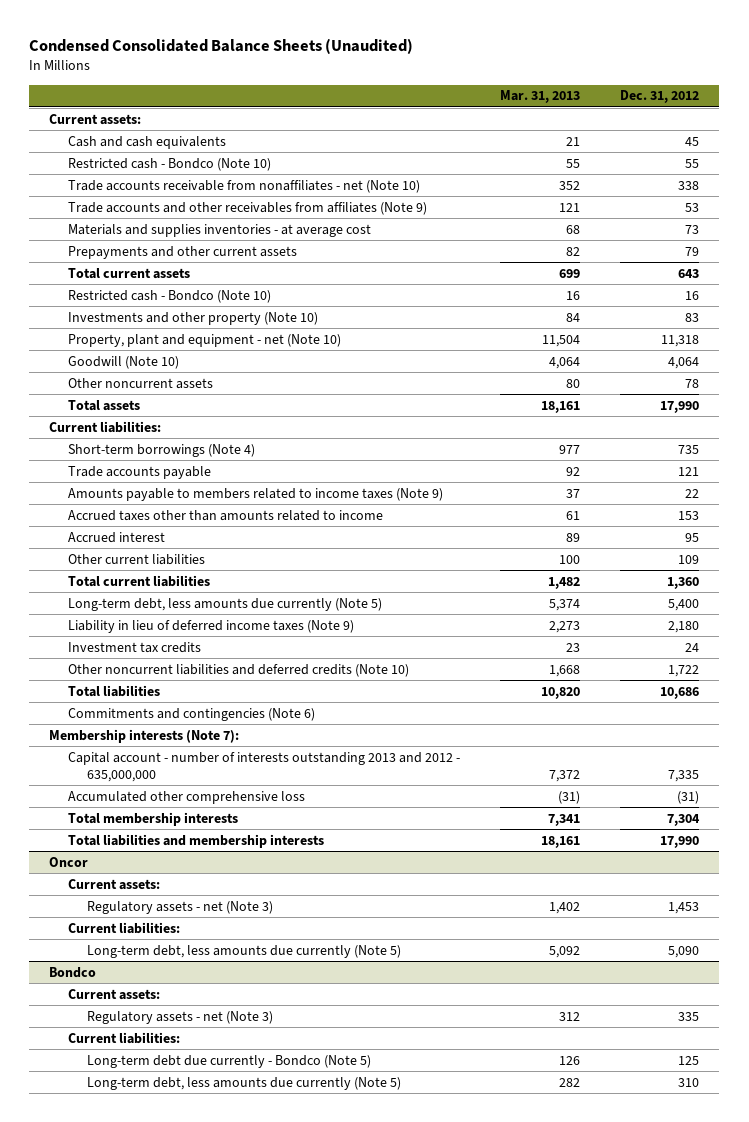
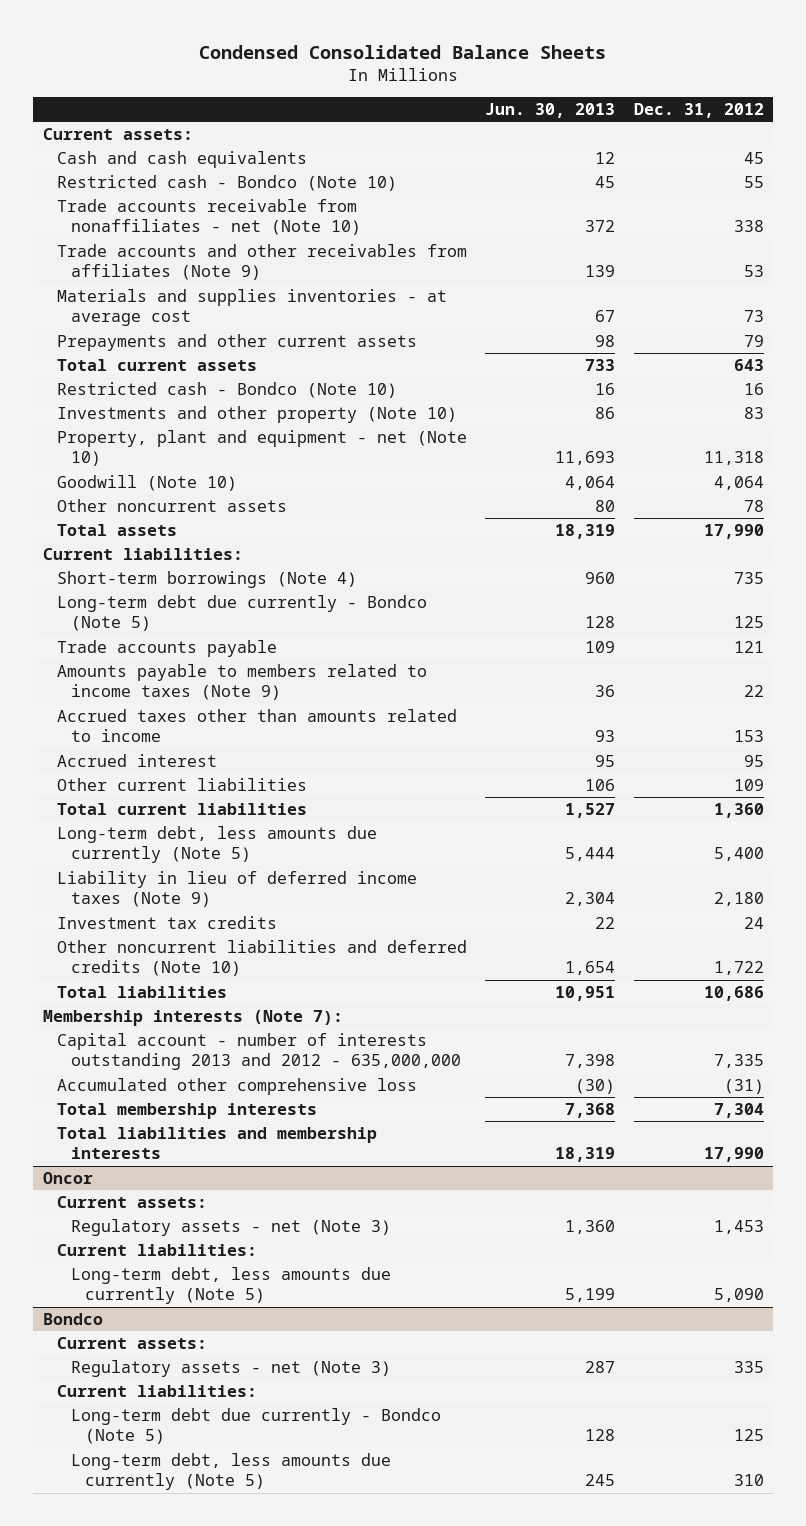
[29,38,414,55] Condensed Consolidated Balance Sheets (Unaudited) -> [199,44,607,59] Condensed Consolidated Balance Sheets
[500,90,581,104] Mar. 31, 2013 -> none
none -> [485,102,616,118] Jun. 30, 2013
none -> [56,595,427,632] Long-term debt due currently - Bondco (Note 5)
[68,707,316,721] Commitments and contingencies (Note 6) -> none

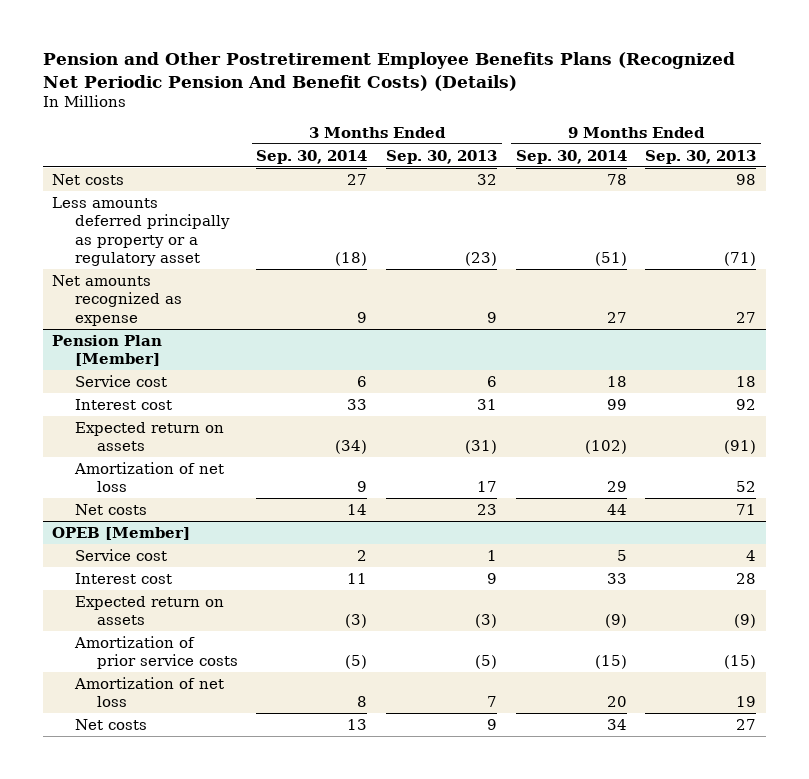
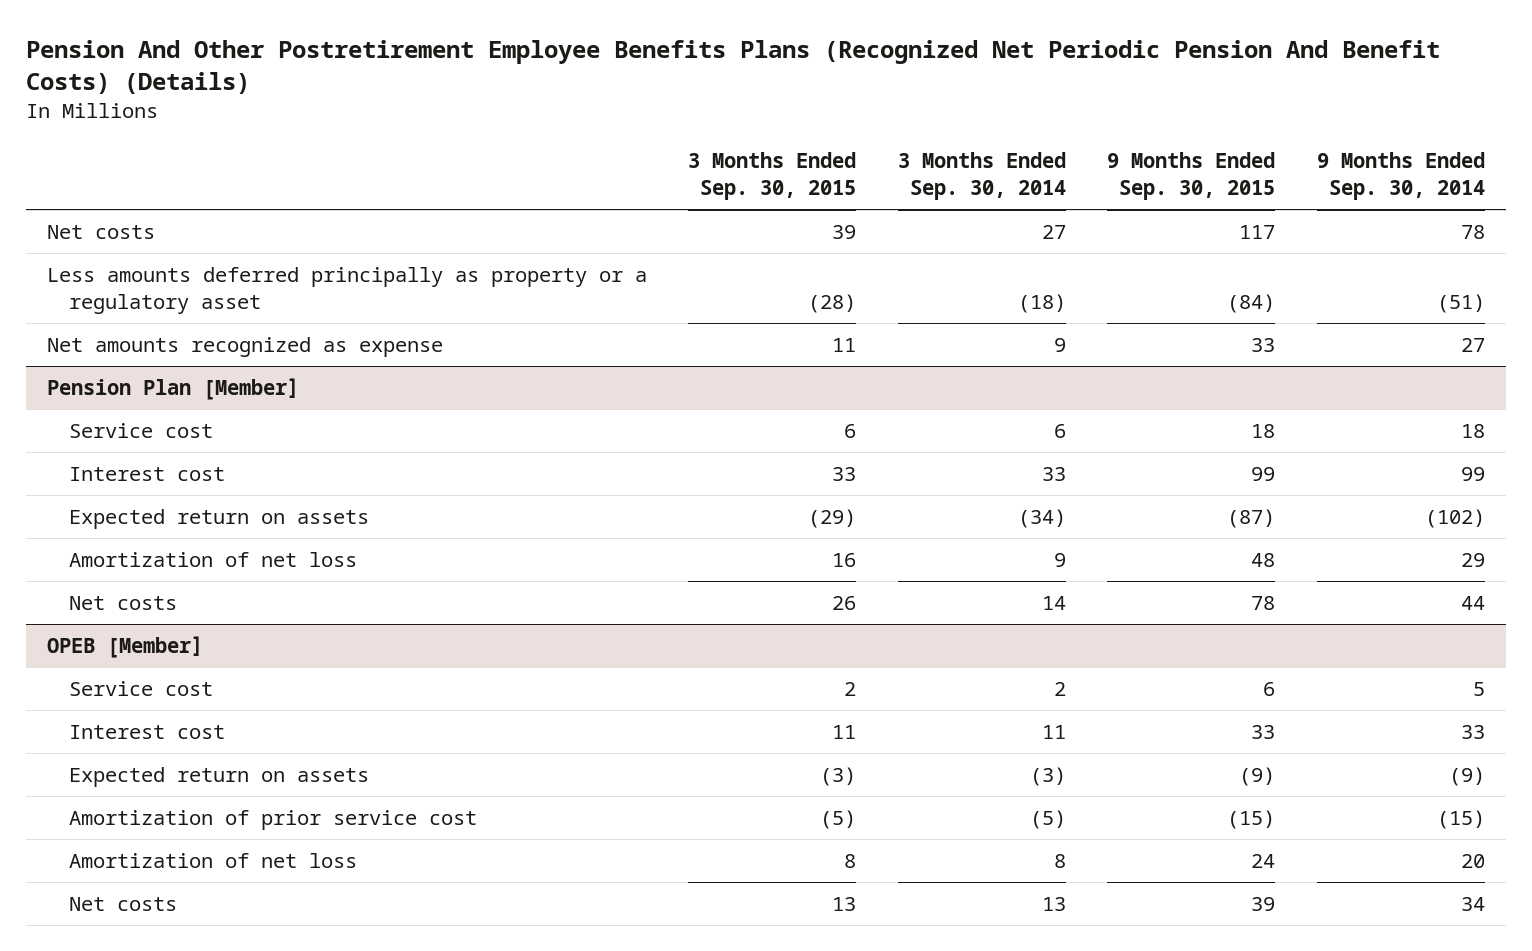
[43,52,736,91] Pension and Other Postretirement Employee Benefits Plans (Recognized Net Periodic Pension And Benefit Costs) (Details) -> [26,40,1441,95] Pension And Other Postretirement Employee Benefits Plans (Recognized Net Periodic Pension And Benefit Costs) (Details)
[386,149,498,164] Sep. 30, 2013 -> none
[645,149,757,164] Sep. 30, 2013 -> none
none -> [688,152,857,201] 3 Months Ended Sep. 30, 2015
none -> [1107,152,1276,201] 9 Months Ended Sep. 30, 2015
[73,635,238,670] Amortization of prior service costs -> [68,810,477,831] Amortization of prior service cost

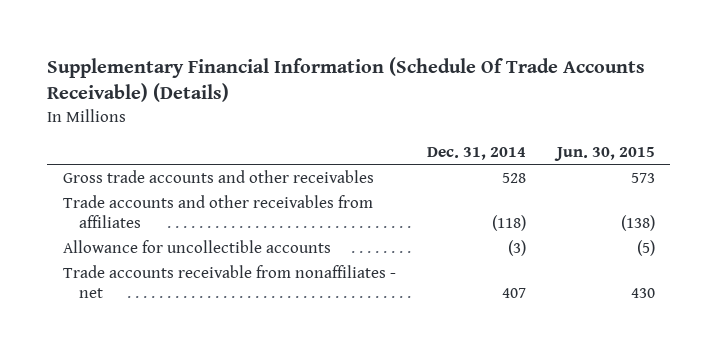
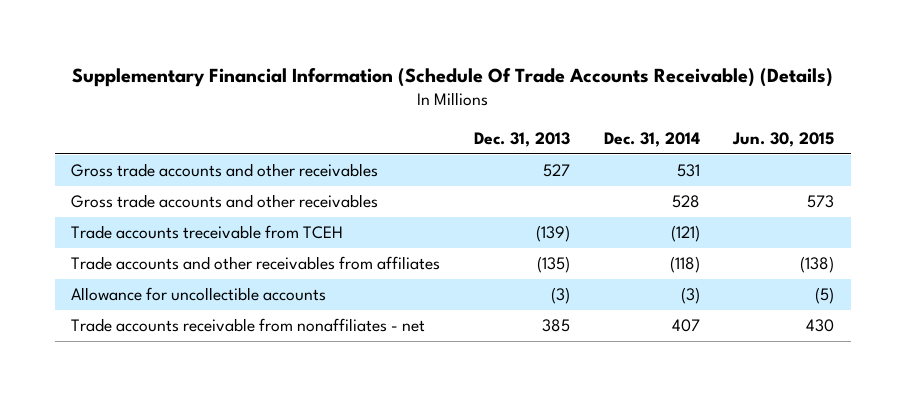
none -> [474,132,571,148] Dec. 31, 2013
none -> [71,163,379,178] Gross trade accounts and other receivables
none -> [71,225,344,240] Trade accounts treceivable from TCEH

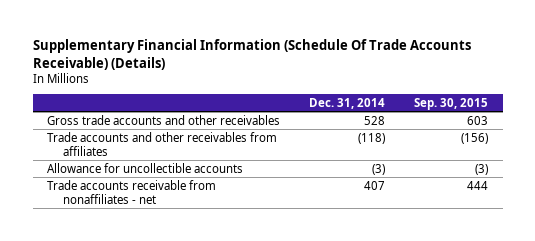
[474,132,571,148] Dec. 31, 2013 -> none
[732,132,835,148] Jun. 30, 2015 -> none
none -> [414,97,489,110] Sep. 30, 2015
[71,163,379,178] Gross trade accounts and other receivables -> none
[71,225,344,240] Trade accounts treceivable from TCEH -> none

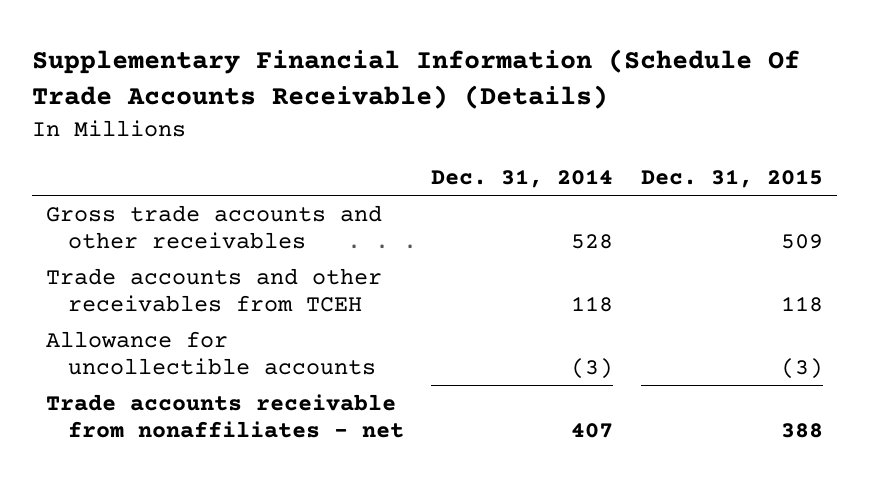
[414,97,489,110] Sep. 30, 2015 -> none
none -> [641,168,824,188] Dec. 31, 2015
[47,131,278,156] Trade accounts and other receivables from affiliates -> [45,267,382,312] Trade accounts and other receivables from TCEH
[358,132,386,144] (118) -> [571,295,614,312] 118

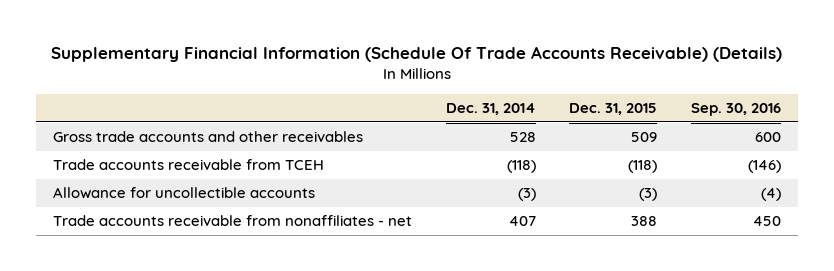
none -> [690,103,781,117] Sep. 30, 2016
[45,267,382,312] Trade accounts and other receivables from TCEH -> [52,159,324,171] Trade accounts receivable from TCEH
[571,295,614,312] 118 -> [506,160,536,174] (118)
[781,295,824,312] 118 -> [628,160,658,174] (118)

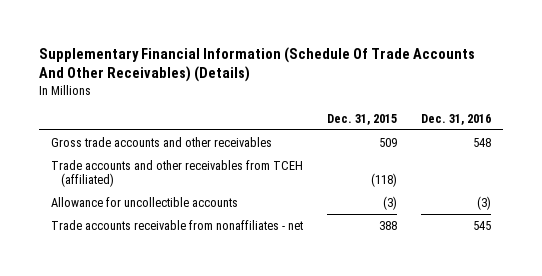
[50,46,782,63] Supplementary Financial Information (Schedule Of Trade Accounts Receivable) (Details) -> [39,46,476,82] Supplementary Financial Information (Schedule Of Trade Accounts And Other Receivables) (Details)
[445,103,536,116] Dec. 31, 2014 -> none
[690,103,781,117] Sep. 30, 2016 -> none
none -> [420,113,491,125] Dec. 31, 2016
[52,159,324,171] Trade accounts receivable from TCEH -> [51,159,304,188] Trade accounts and other receivables from TCEH (affiliated)

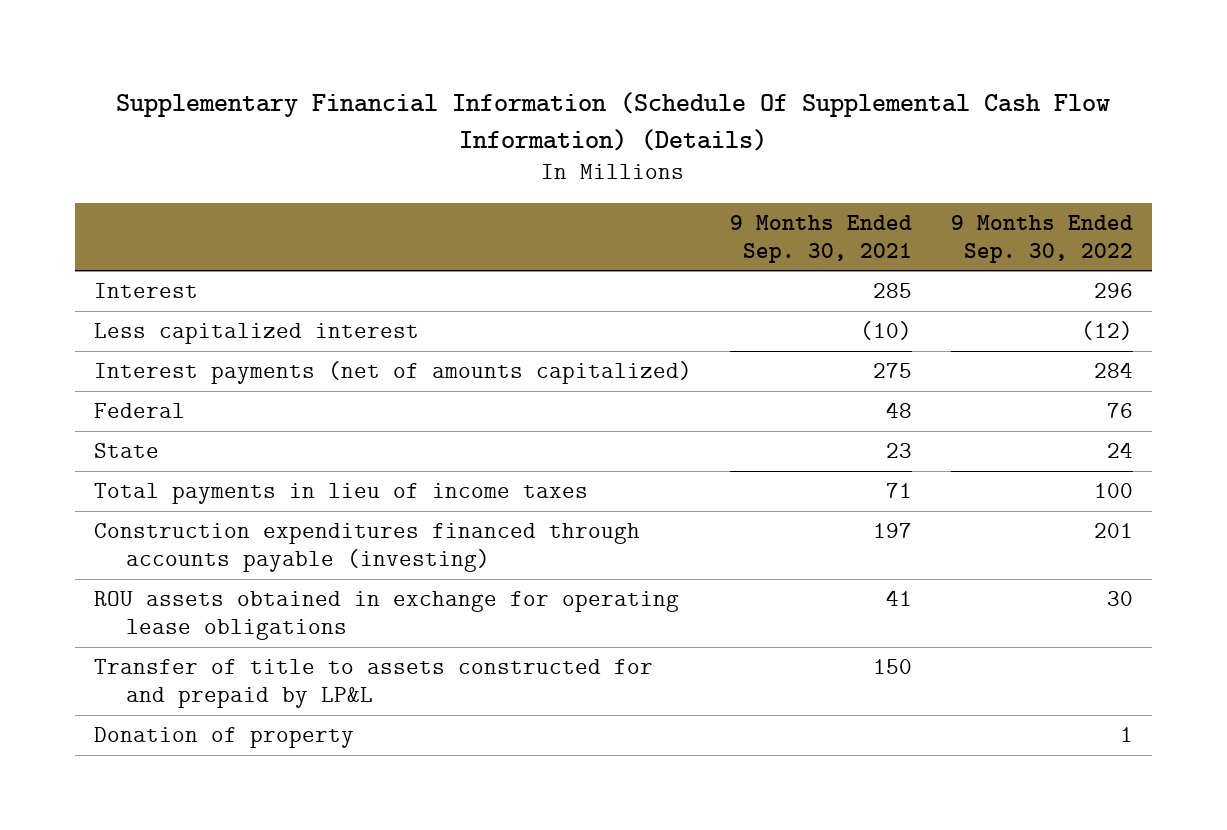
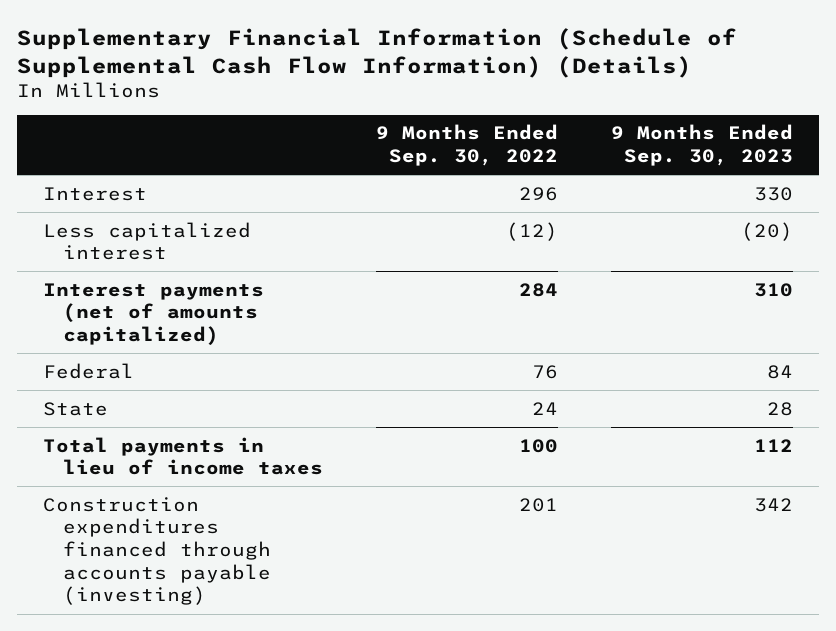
[116,92,1111,151] Supplementary Financial Information (Schedule Of Supplemental Cash Flow Information) (Details) -> [16,27,737,78] Supplementary Financial Information (Schedule of Supplemental Cash Flow Information) (Details)
[730,214,913,263] 9 Months Ended Sep. 30, 2021 -> none
none -> [611,124,794,167] 9 Months Ended Sep. 30, 2023
[93,590,679,640] ROU assets obtained in exchange for operating lease obligations -> none
[93,658,653,708] Transfer of title to assets constructed for and prepaid by LP&L -> none
[93,726,354,748] Donation of property -> none

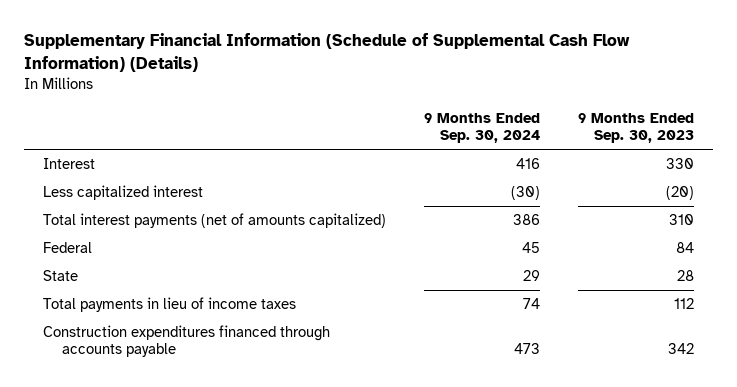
[376,124,559,167] 9 Months Ended Sep. 30, 2022 -> none
none -> [423,112,540,144] 9 Months Ended Sep. 30, 2024
[43,282,265,346] Interest payments (net of amounts capitalized) -> [42,213,386,229] Total interest payments (net of amounts capitalized)
[43,496,272,606] Construction expenditures financed through accounts payable (investing) -> [42,325,330,358] Construction expenditures financed through accounts payable

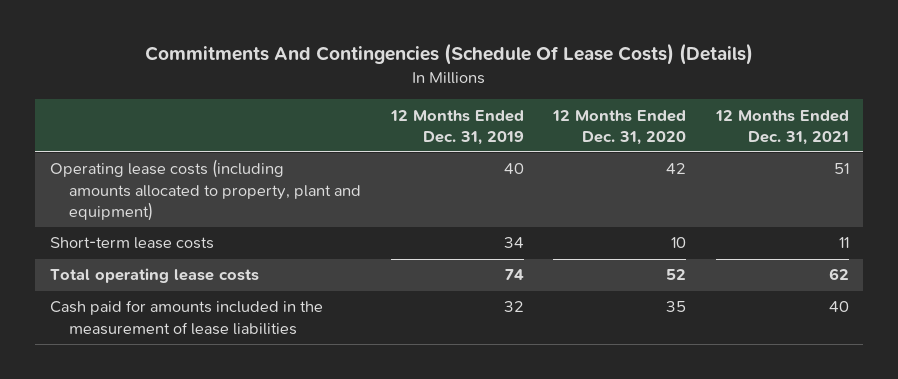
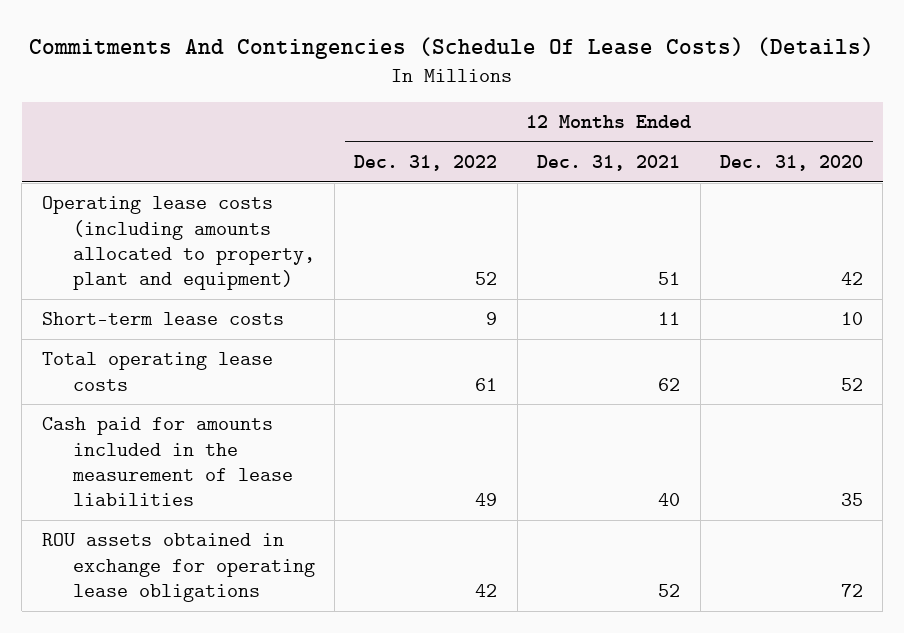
[389,109,524,145] 12 Months Ended Dec. 31, 2019 -> none
none -> [354,155,498,172] Dec. 31, 2022
none -> [41,533,315,602] ROU assets obtained in exchange for operating lease obligations

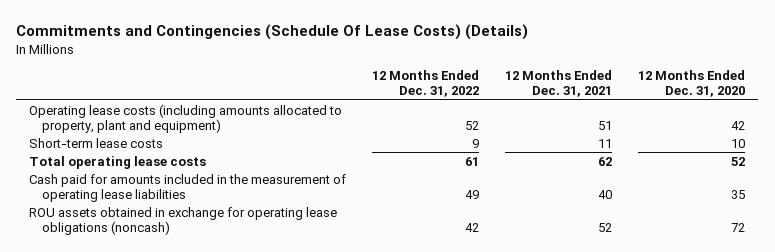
[29,36,875,59] Commitments And Contingencies (Schedule Of Lease Costs) (Details) -> [16,24,529,41] Commitments and Contingencies (Schedule Of Lease Costs) (Details)
[41,417,293,507] Cash paid for amounts included in the measurement of lease liabilities -> [29,173,347,202] Cash paid for amounts included in the measurement of operating lease liabilities
[41,533,315,602] ROU assets obtained in exchange for operating lease obligations -> [29,206,338,235] ROU assets obtained in exchange for operating lease obligations (noncash)

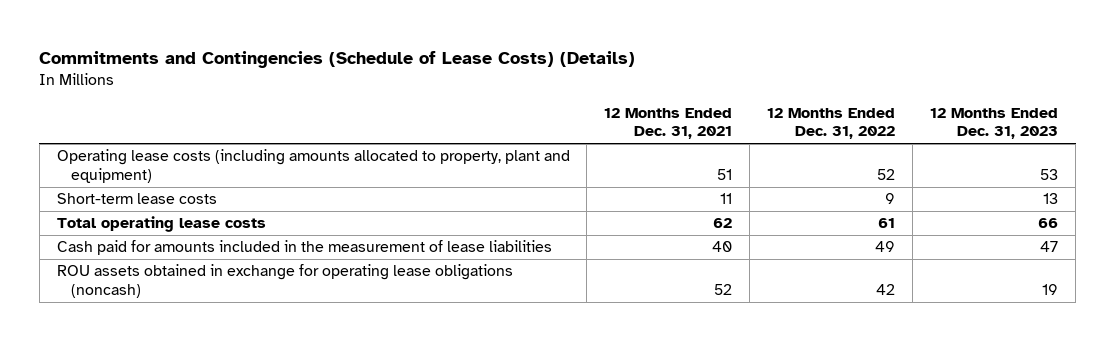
[16,24,529,41] Commitments and Contingencies (Schedule Of Lease Costs) (Details) -> [39,50,636,68] Commitments and Contingencies (Schedule of Lease Costs) (Details)
[638,70,746,98] 12 Months Ended Dec. 31, 2020 -> none
none -> [930,107,1059,140] 12 Months Ended Dec. 31, 2023
[29,173,347,202] Cash paid for amounts included in the measurement of operating lease liabilities -> [56,240,552,256] Cash paid for amounts included in the measurement of lease liabilities

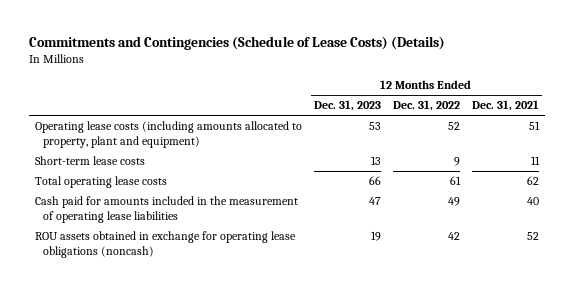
[56,240,552,256] Cash paid for amounts included in the measurement of lease liabilities -> [34,196,298,224] Cash paid for amounts included in the measurement of operating lease liabilities

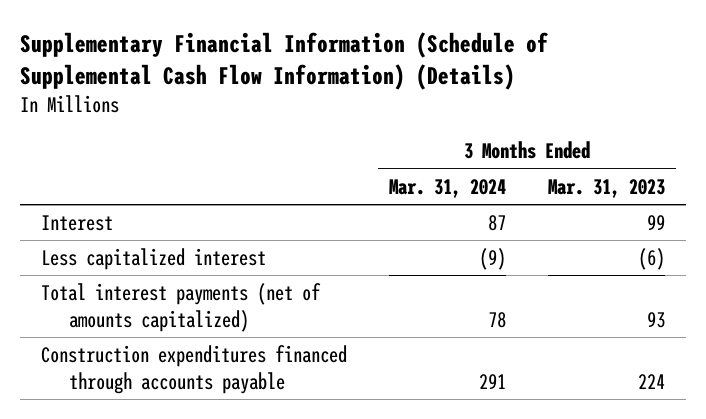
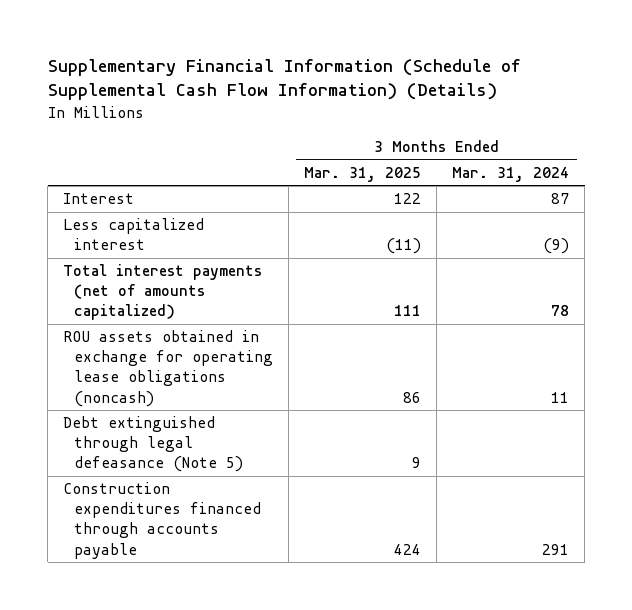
[547,178,665,198] Mar. 31, 2023 -> none
none -> [304,166,422,182] Mar. 31, 2025
none -> [63,330,274,407] ROU assets obtained in exchange for operating lease obligations (noncash)
none -> [63,416,244,473] Debt extinguished through legal defeasance (Note 5)

